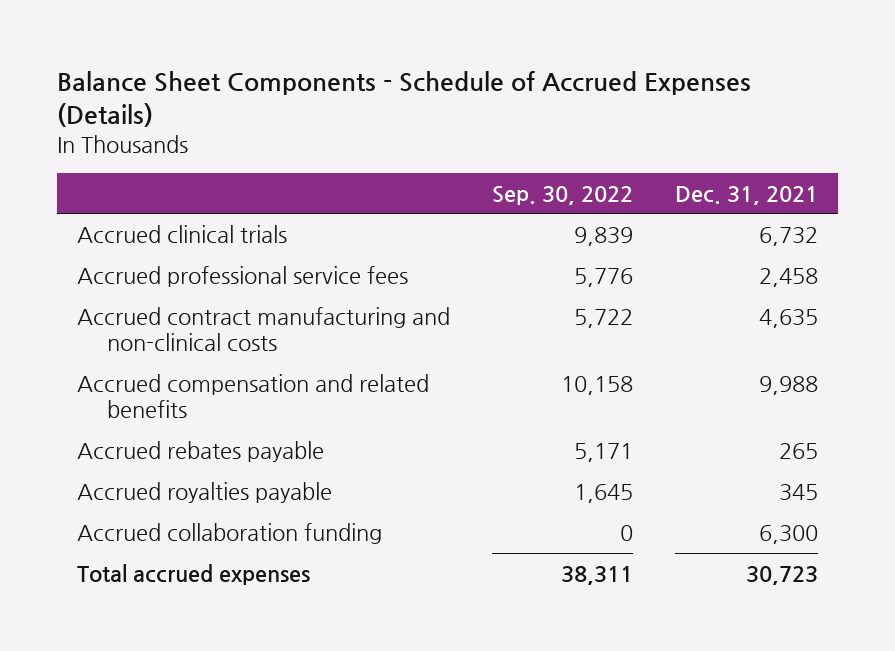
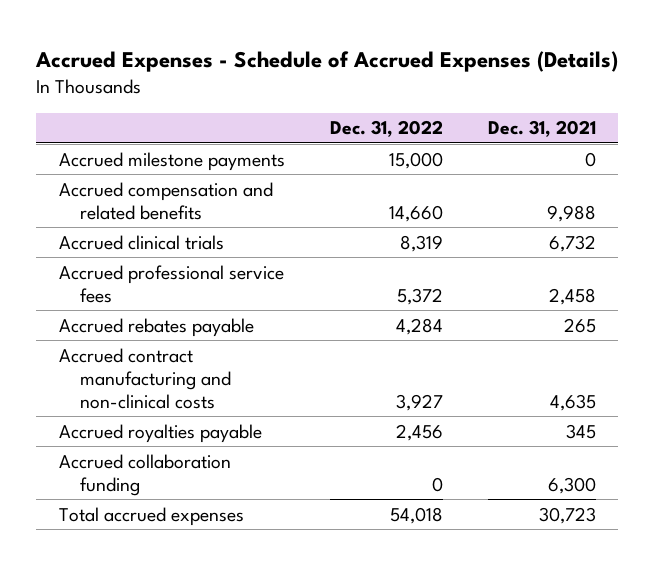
[56,70,751,127] Balance Sheet Components - Schedule of Accrued Expenses (Details) -> [35,50,619,72] Accrued Expenses - Schedule of Accrued Expenses (Details)
[492,185,634,205] Sep. 30, 2022 -> none
none -> [329,120,443,138] Dec. 31, 2022
none -> [58,151,285,171] Accrued milestone payments
[77,373,430,419] Accrued compensation and related benefits -> [58,181,273,220] Accrued compensation and related benefits
[77,306,451,352] Accrued contract manufacturing and non-clinical costs -> [58,347,232,409] Accrued contract manufacturing and non-clinical costs

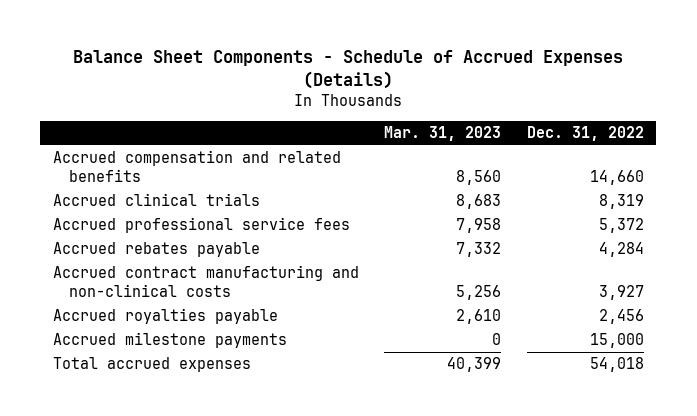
[35,50,619,72] Accrued Expenses - Schedule of Accrued Expenses (Details) -> [73,50,624,90] Balance Sheet Components - Schedule of Accrued Expenses (Details)
[487,120,596,138] Dec. 31, 2021 -> none
none -> [384,126,502,142] Mar. 31, 2023
[58,453,231,496] Accrued collaboration funding -> none
[58,151,285,171] Accrued milestone payments -> [53,332,288,349] Accrued milestone payments

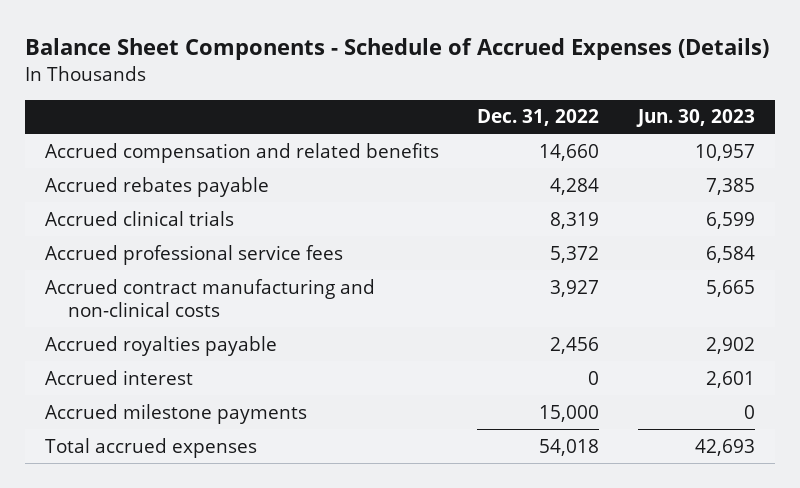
[384,126,502,142] Mar. 31, 2023 -> none
none -> [636,109,756,128] Jun. 30, 2023
[53,242,261,258] Accrued rebates payable -> [44,176,269,197] Accrued rebates payable
none -> [44,369,193,385] Accrued interest

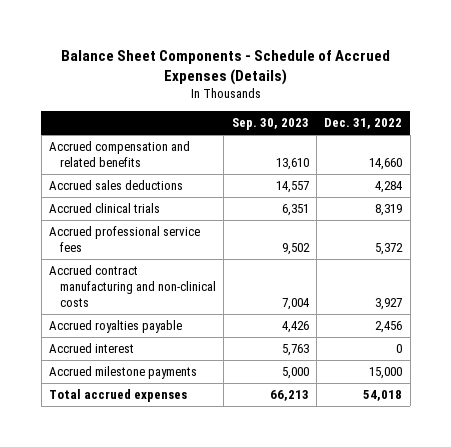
[636,109,756,128] Jun. 30, 2023 -> none
none -> [231,118,309,131] Sep. 30, 2023
[44,176,269,197] Accrued rebates payable -> [49,180,184,191] Accrued sales deductions

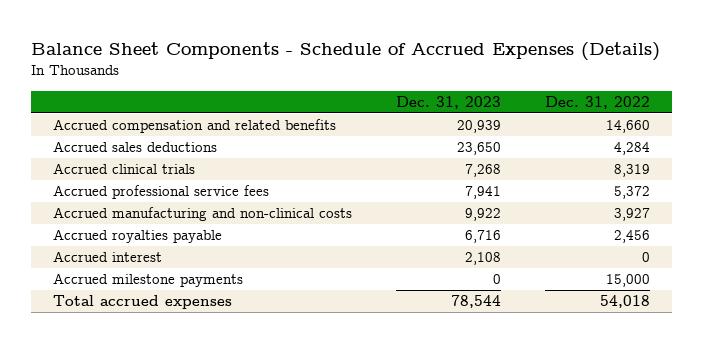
[231,118,309,131] Sep. 30, 2023 -> none
none -> [396,95,502,109] Dec. 31, 2023
[49,265,216,307] Accrued contract manufacturing and non-clinical costs -> [53,207,353,222] Accrued manufacturing and non-clinical costs

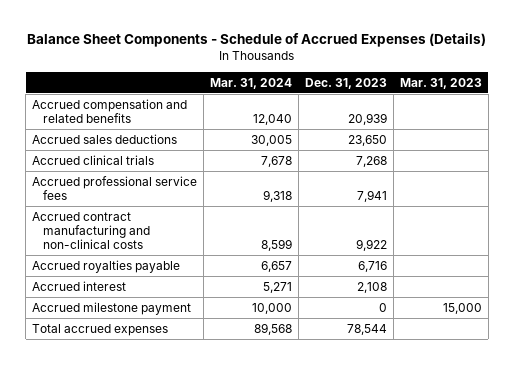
[544,95,650,109] Dec. 31, 2022 -> none
none -> [209,77,292,89] Mar. 31, 2024
none -> [399,77,482,89] Mar. 31, 2023
[53,207,353,222] Accrued manufacturing and non-clinical costs -> [32,211,150,250] Accrued contract manufacturing and non-clinical costs
[53,273,244,288] Accrued milestone payments -> [32,301,192,315] Accrued milestone payment

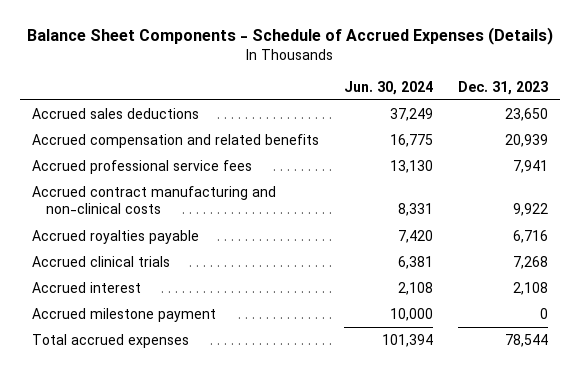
[209,77,292,89] Mar. 31, 2024 -> none
[399,77,482,89] Mar. 31, 2023 -> none
none -> [344,80,434,95] Jun. 30, 2024
[32,98,188,123] Accrued compensation and related benefits -> [32,133,320,148] Accrued compensation and related benefits
[32,154,155,165] Accrued clinical trials -> [32,255,171,267] Accrued clinical trials

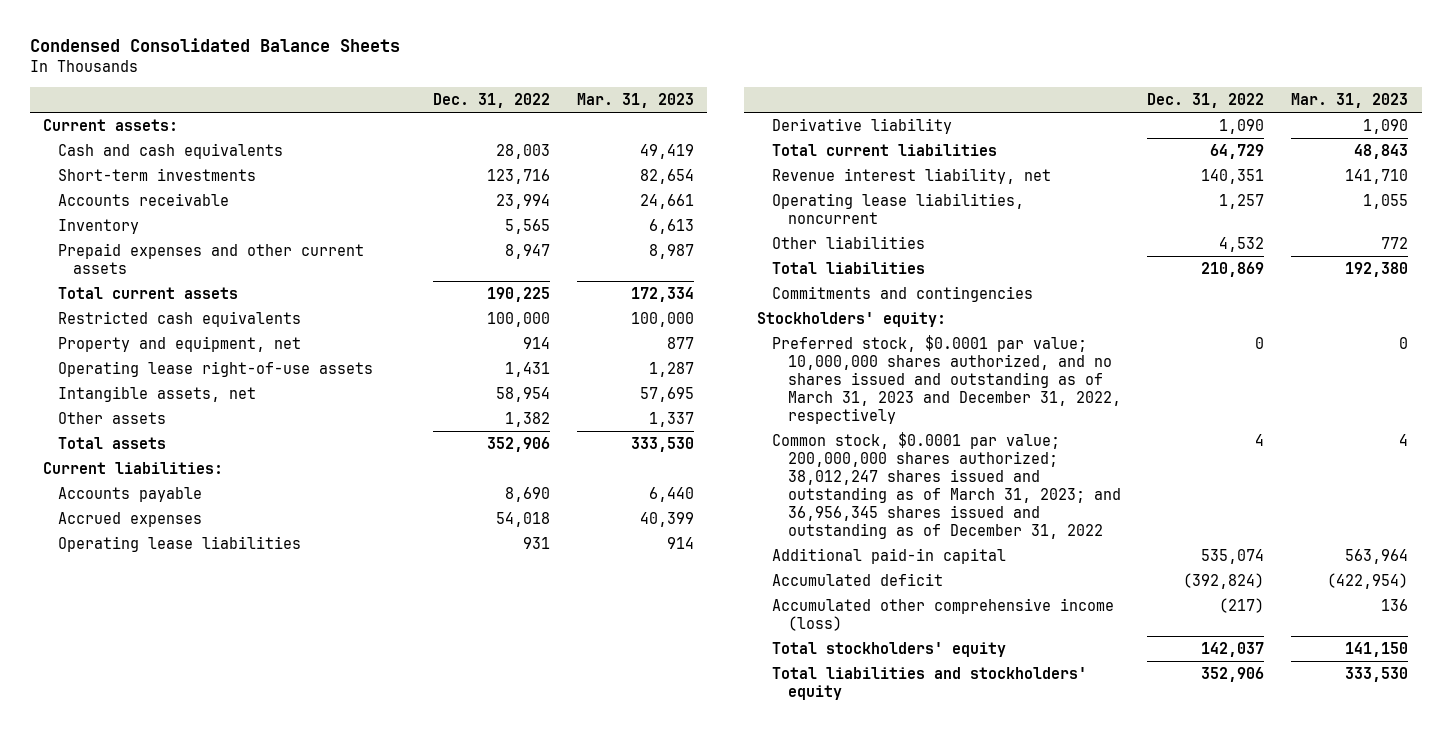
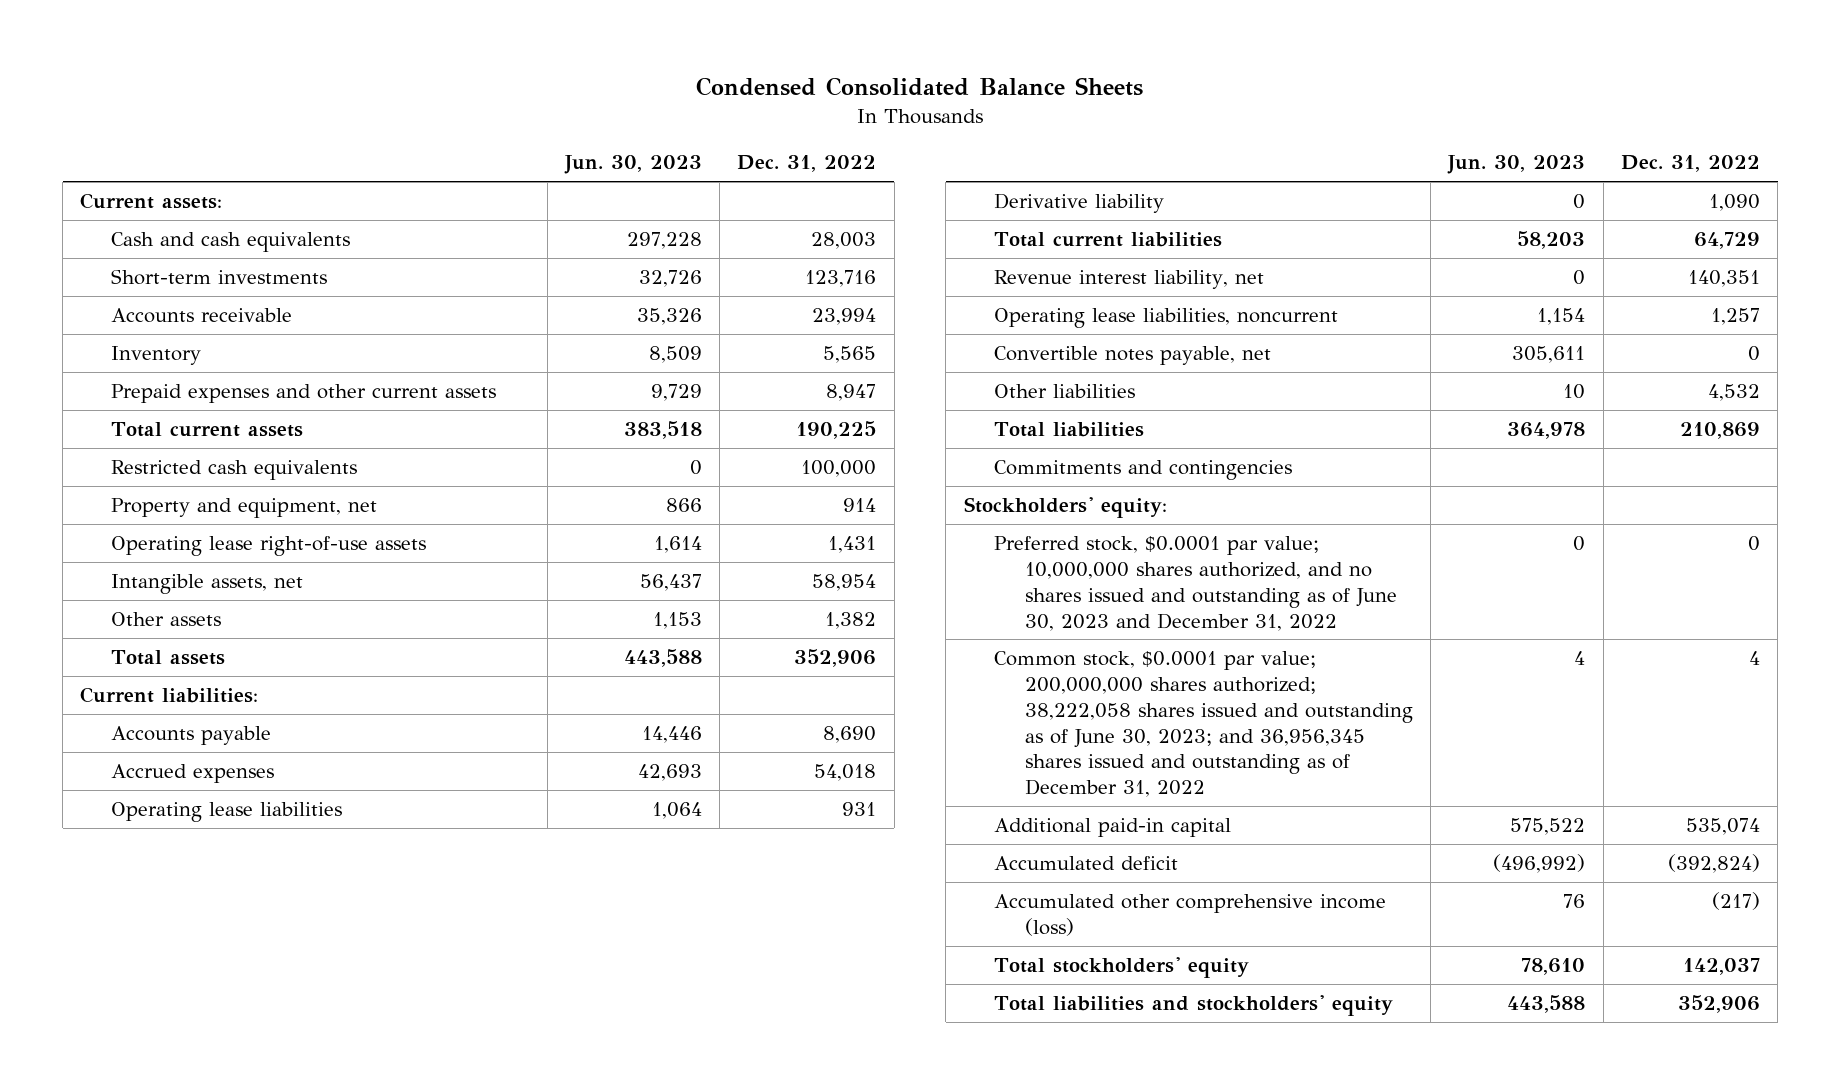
[576,92,694,108] Mar. 31, 2023 -> none
none -> [563,155,702,175] Jun. 30, 2023
none -> [994,346,1272,366] Convertible notes payable, net
[772,335,1121,424] Preferred stock, $0.0001 par value; 10,000,000 shares authorized, and no shares issued and outstanding as of March 31, 2023 and December 31, 2022, respectively -> [994,536,1397,631] Preferred stock, $0.0001 par value; 10,000,000 shares authorized, and no shares issued and outstanding as of June 30, 2023 and December 31, 2022
[772,432,1121,539] Common stock, $0.0001 par value; 200,000,000 shares authorized; 38,012,247 shares issued and outstanding as of March 31, 2023; and 36,956,345 shares issued and outstanding as of December 31, 2022 -> [994,651,1413,798] Common stock, $0.0001 par value; 200,000,000 shares authorized; 38,222,058 shares issued and outstanding as of June 30, 2023; and 36,956,345 shares issued and outstanding as of December 31, 2022

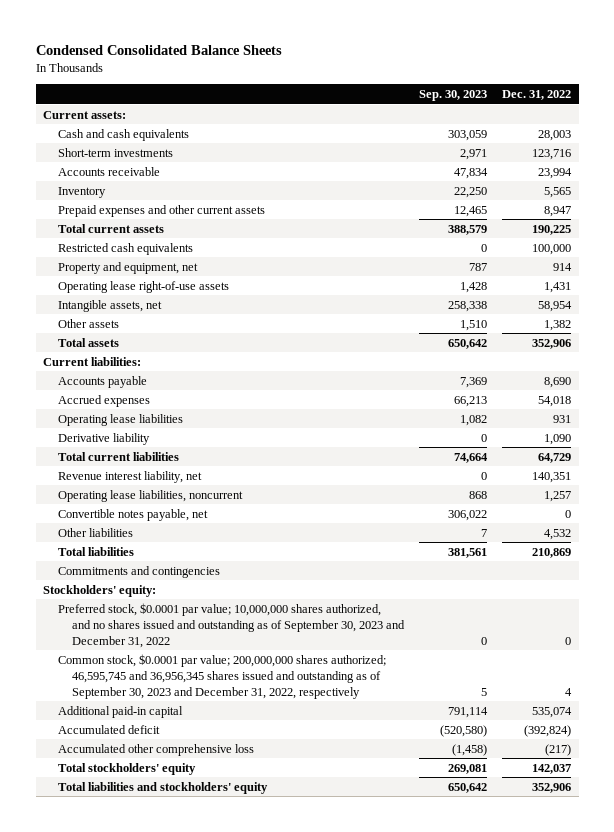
[563,155,702,175] Jun. 30, 2023 -> none
none -> [419,90,488,102] Sep. 30, 2023
[994,536,1397,631] Preferred stock, $0.0001 par value; 10,000,000 shares authorized, and no shares issued and outstanding as of June 30, 2023 and December 31, 2022 -> [57,602,406,648] Preferred stock, $0.0001 par value; 10,000,000 shares authorized, and no shares issued and outstanding as of September 30, 2023 and December 31, 2022
[994,651,1413,798] Common stock, $0.0001 par value; 200,000,000 shares authorized; 38,222,058 shares issued and outstanding as of June 30, 2023; and 36,956,345 shares issued and outstanding as of December 31, 2022 -> [57,653,386,699] Common stock, $0.0001 par value; 200,000,000 shares authorized; 46,595,745 and 36,956,345 shares issued and outstanding as of September 30, 2023 and December 31, 2022, respectively
[994,894,1387,936] Accumulated other comprehensive income (loss) -> [57,743,254,756] Accumulated other comprehensive loss

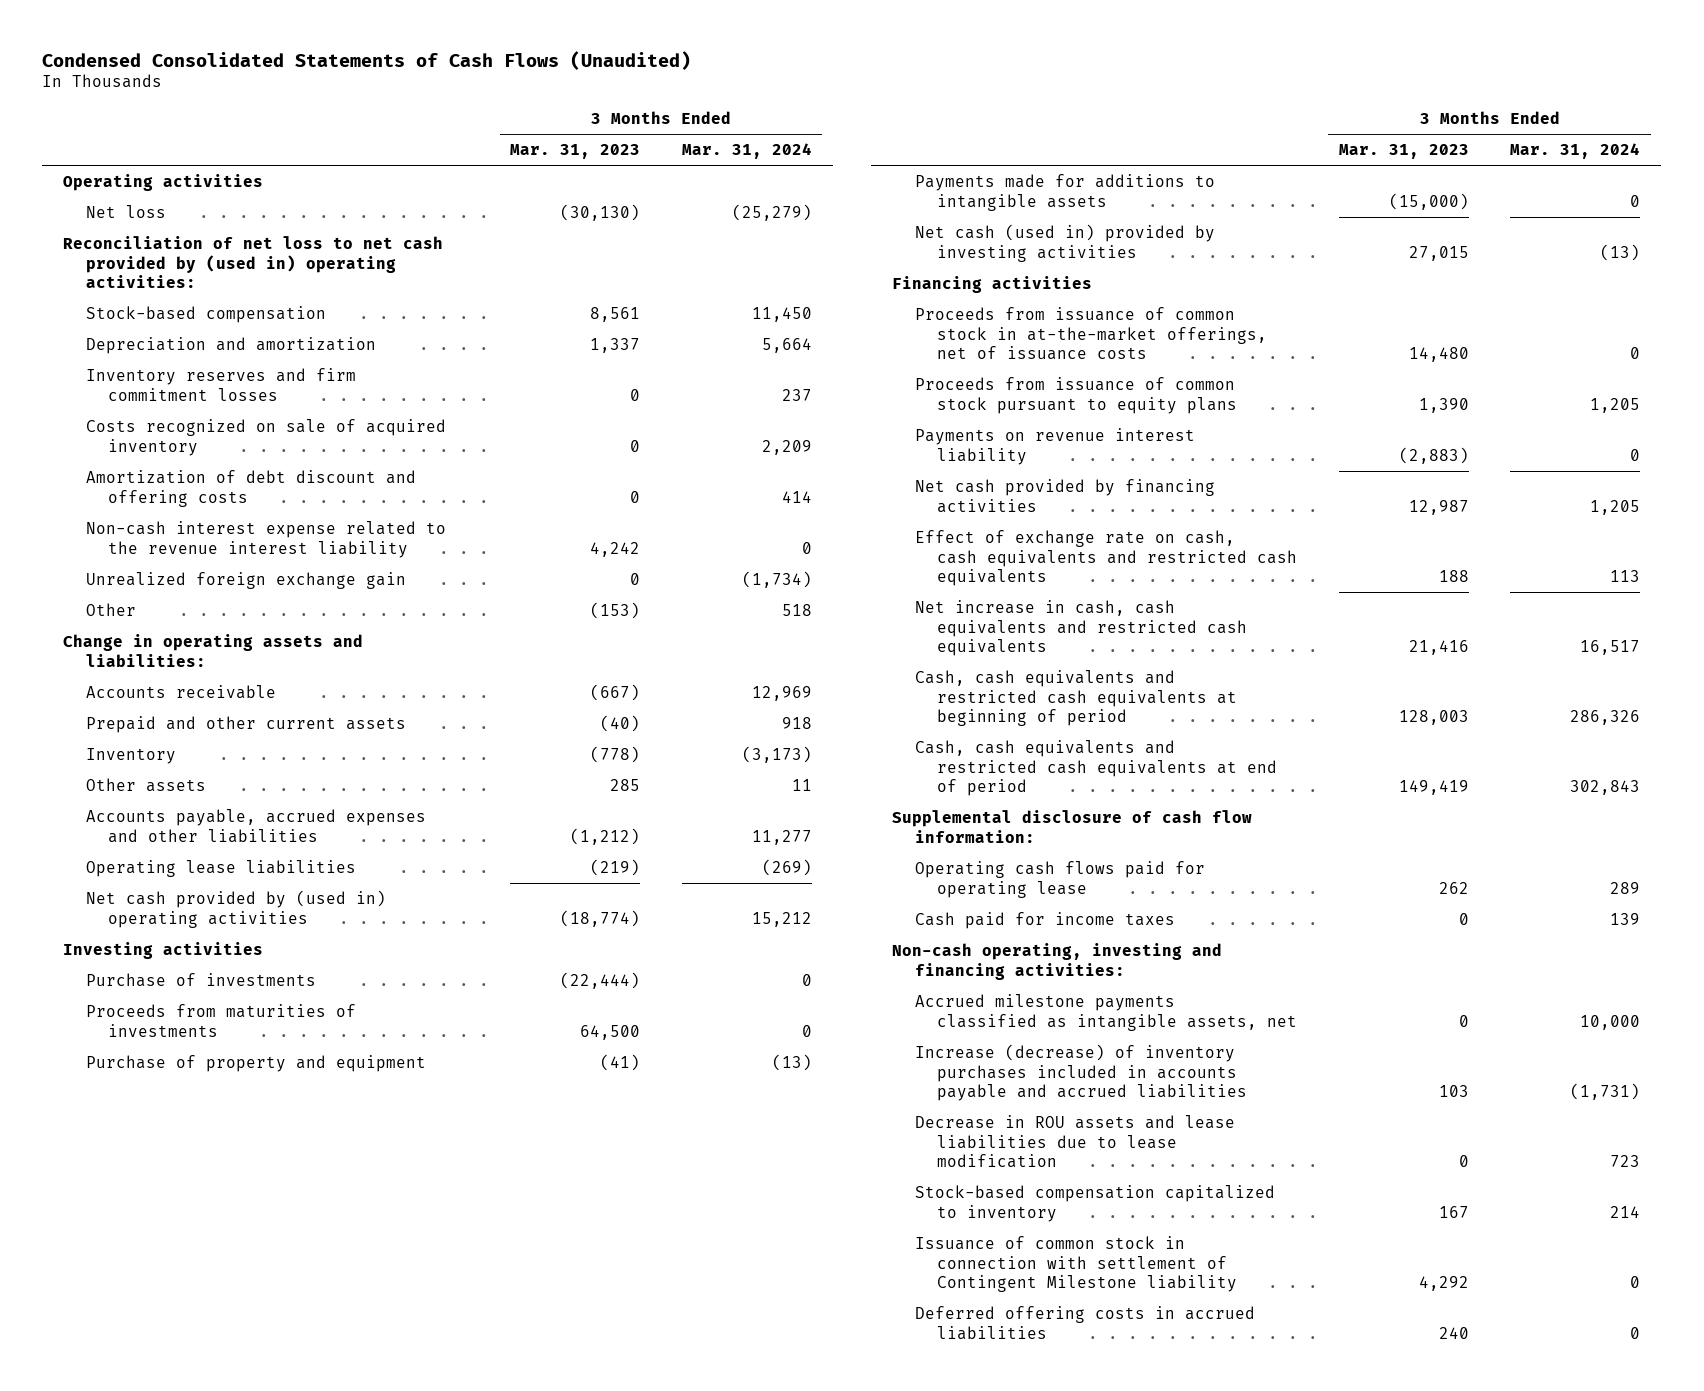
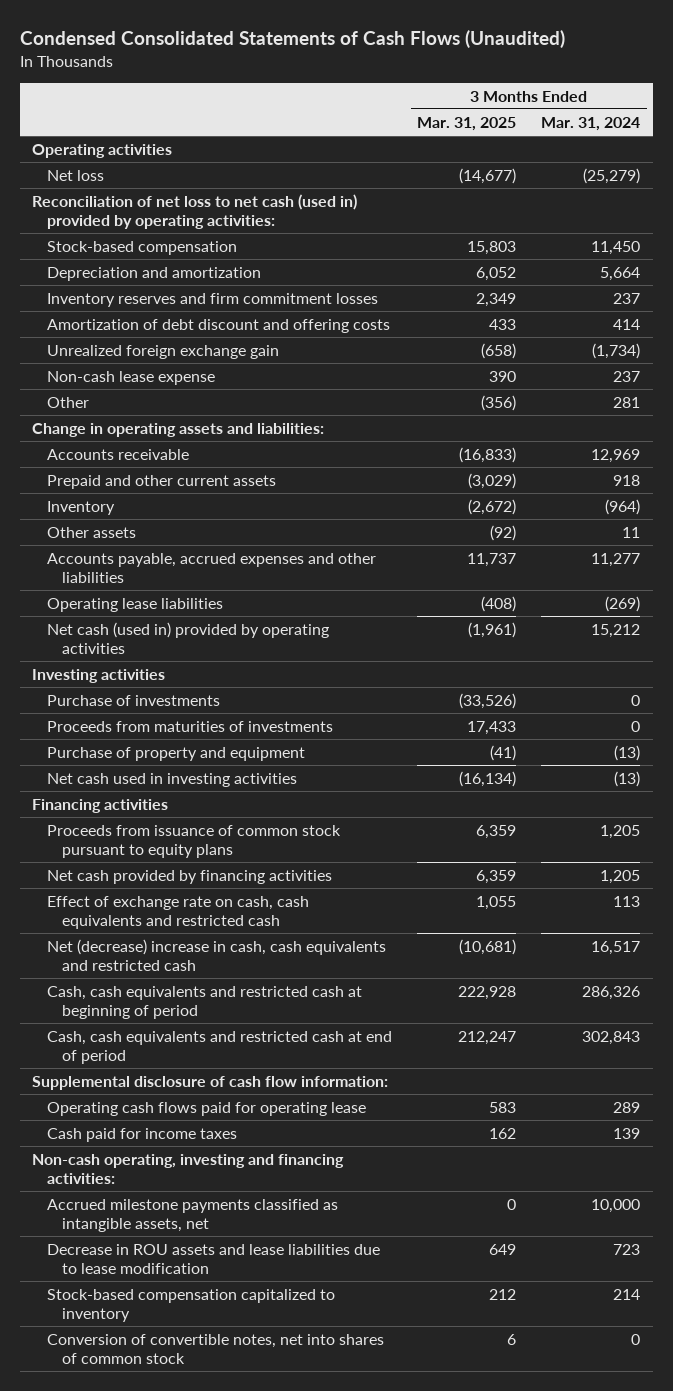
[509,144,640,160] Mar. 31, 2023 -> none
none -> [417,116,517,131] Mar. 31, 2025
[63,236,444,289] Reconciliation of net loss to net cash provided by (used in) operating activities: -> [32,193,358,229] Reconciliation of net loss to net cash (used in) provided by operating activities:
[85,419,446,456] Costs recognized on sale of acquired inventory -> none
[85,521,446,558] Non-cash interest expense related to the revenue interest liability -> none
none -> [47,370,216,385] Non-cash lease expense
[781,604,812,617] 518 -> [613,396,641,408] 281
[741,746,812,764] (3,173) -> [605,498,641,515] (964)
[85,890,386,928] Net cash provided by (used in) operating activities -> [47,621,330,654] Net cash (used in) provided by operating activities
[914,174,1215,211] Payments made for additions to intangible assets -> none
[914,224,1215,262] Net cash (used in) provided by investing activities -> [47,772,298,787] Net cash used in investing activities
[914,307,1268,361] Proceeds from issuance of common stock in at-the-market offerings, net of issuance costs -> none
[914,428,1195,465] Payments on revenue interest liability -> none
[914,530,1298,587] Effect of exchange rate on cash, cash equivalents and restricted cash equivalents -> [47,895,310,929] Effect of exchange rate on cash, cash equivalents and restricted cash
[914,600,1248,657] Net increase in cash, cash equivalents and restricted cash equivalents -> [47,938,387,971] Net (decrease) increase in cash, cash equivalents and restricted cash
[914,670,1238,727] Cash, cash equivalents and restricted cash equivalents at beginning of period -> [47,985,363,1019] Cash, cash equivalents and restricted cash at beginning of period
[914,740,1278,797] Cash, cash equivalents and restricted cash equivalents at end of period -> [47,1030,393,1064] Cash, cash equivalents and restricted cash at end of period
[914,1044,1248,1102] Increase (decrease) of inventory purchases included in accounts payable and accrued liabilities -> none
[914,1236,1238,1293] Issuance of common stock in connection with settlement of Contingent Milestone liability -> none
[914,1306,1255,1340] Deferred offering costs in accrued liabilities -> none
none -> [47,1333,385,1364] Conversion of convertible notes, net into shares of common stock

